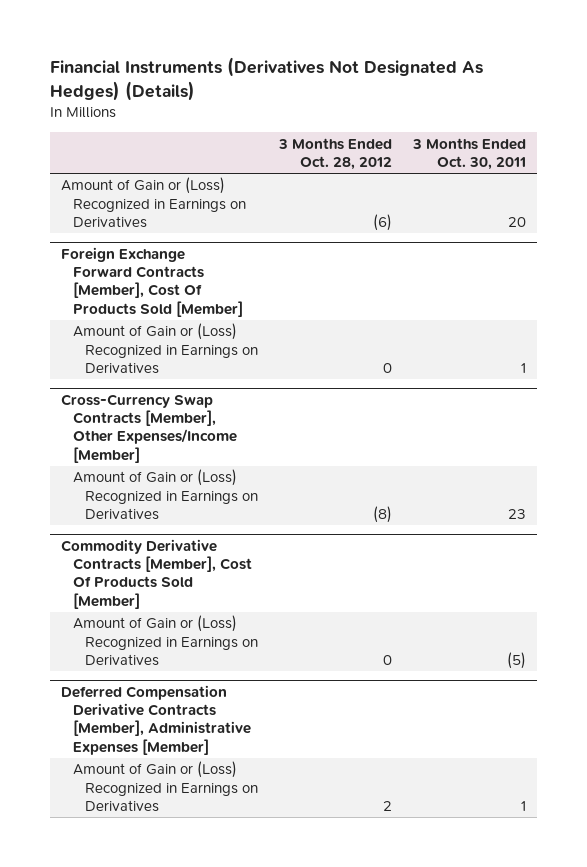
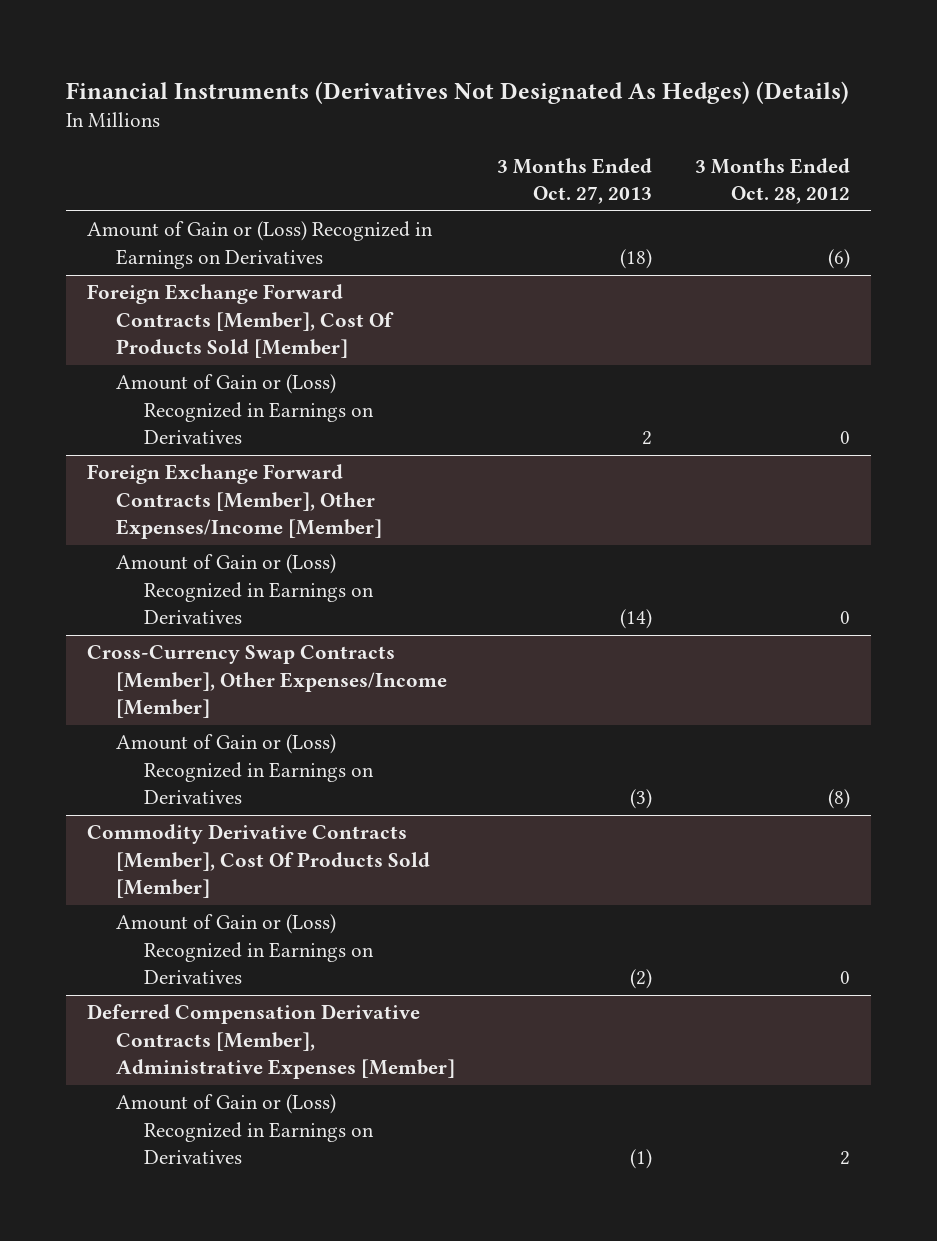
[412,137,527,171] 3 Months Ended Oct. 30, 2011 -> none
none -> [497,157,653,204] 3 Months Ended Oct. 27, 2013
none -> [87,464,382,540] Foreign Exchange Forward Contracts [Member], Other Expenses/Income [Member]
none -> [115,554,375,625] Amount of Gain or (Loss) Recognized in Earnings on Derivatives

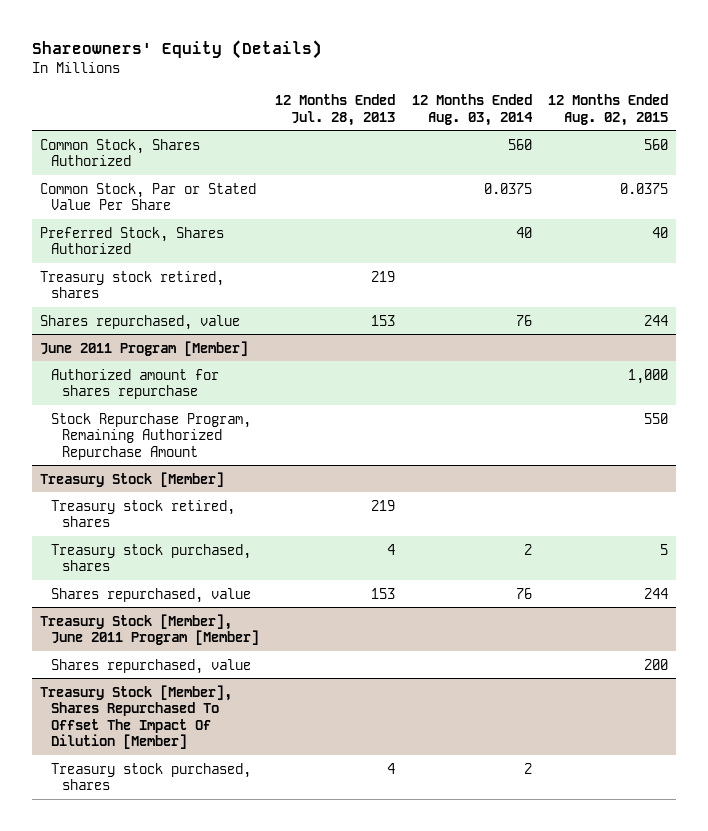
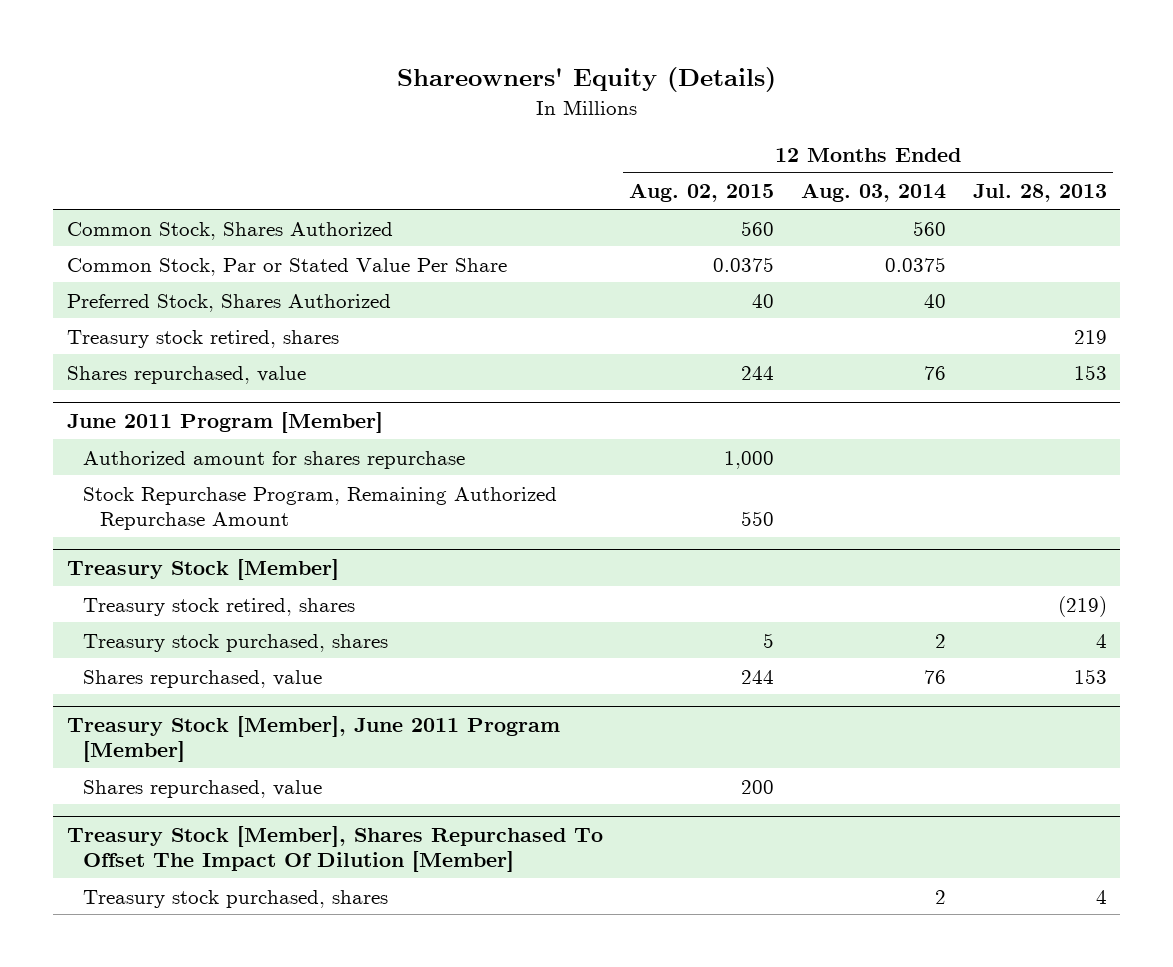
[371,499,396,511] 219 -> [1057,595,1107,617] (219)

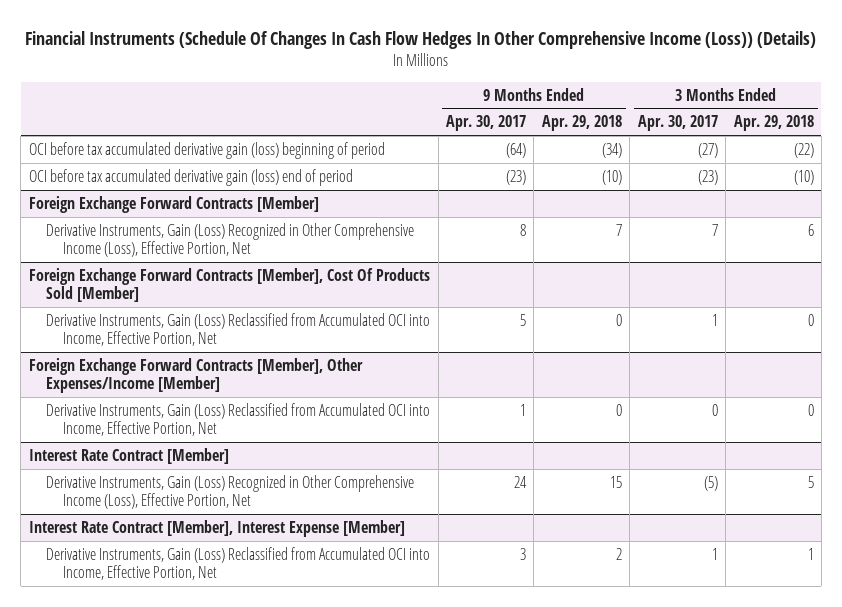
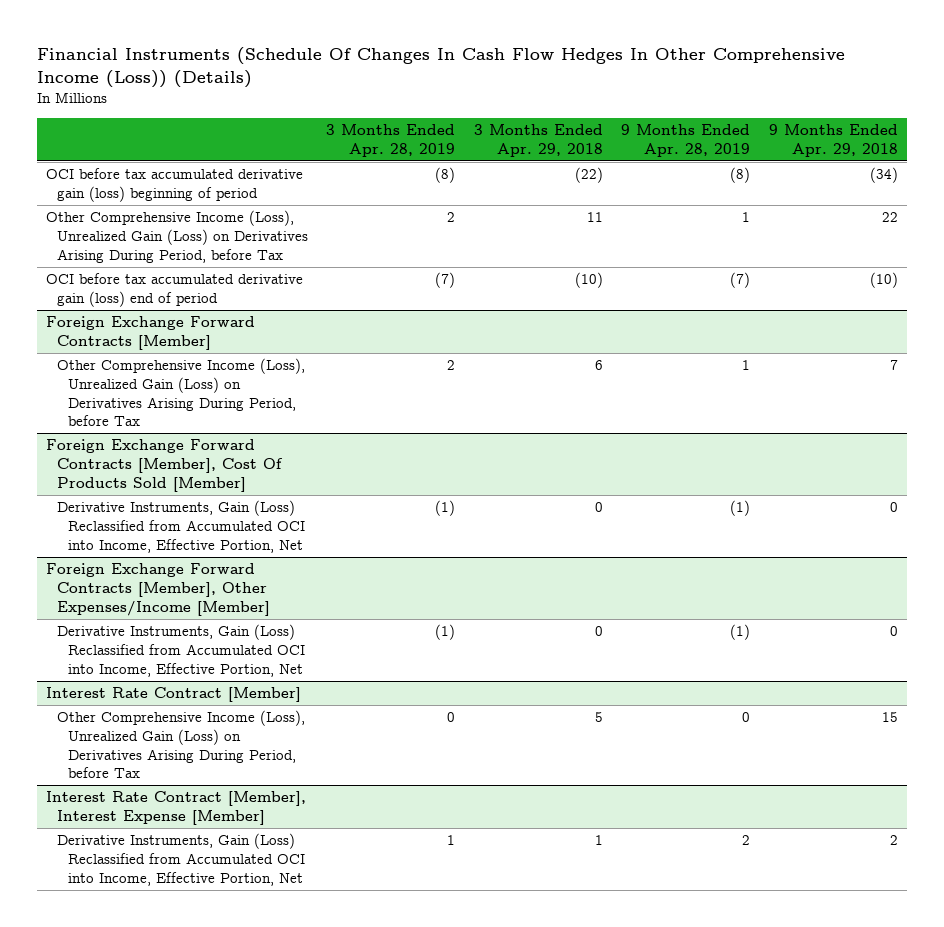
[445,115,526,132] Apr. 30, 2017 -> none
[637,115,718,132] Apr. 30, 2017 -> none
none -> [326,123,456,157] 3 Months Ended Apr. 28, 2019
none -> [621,123,751,157] 9 Months Ended Apr. 28, 2019
none -> [45,210,308,263] Other Comprehensive Income (Loss), Unrealized Gain (Loss) on Derivatives Arising During Period, before Tax
[46,222,415,258] Derivative Instruments, Gain (Loss) Recognized in Other Comprehensive Income (Loss), Effective Portion, Net -> none
none -> [56,358,305,427] Other Comprehensive Income (Loss), Unrealized Gain (Loss) on Derivatives Arising During Period, before Tax
[46,474,415,510] Derivative Instruments, Gain (Loss) Recognized in Other Comprehensive Income (Loss), Effective Portion, Net -> [56,710,305,779] Other Comprehensive Income (Loss), Unrealized Gain (Loss) on Derivatives Arising During Period, before Tax

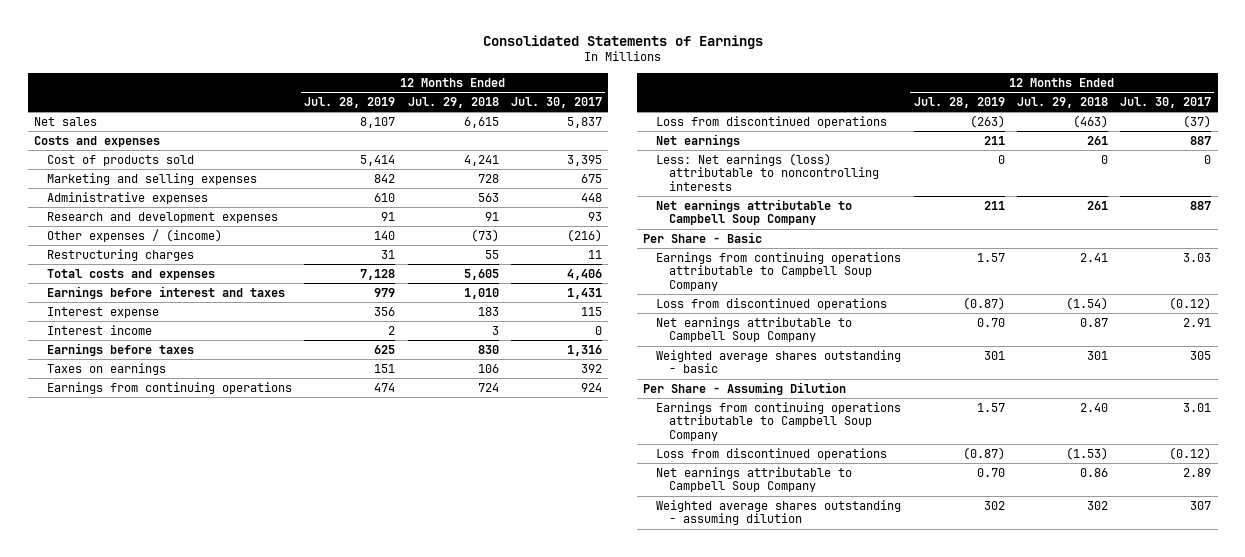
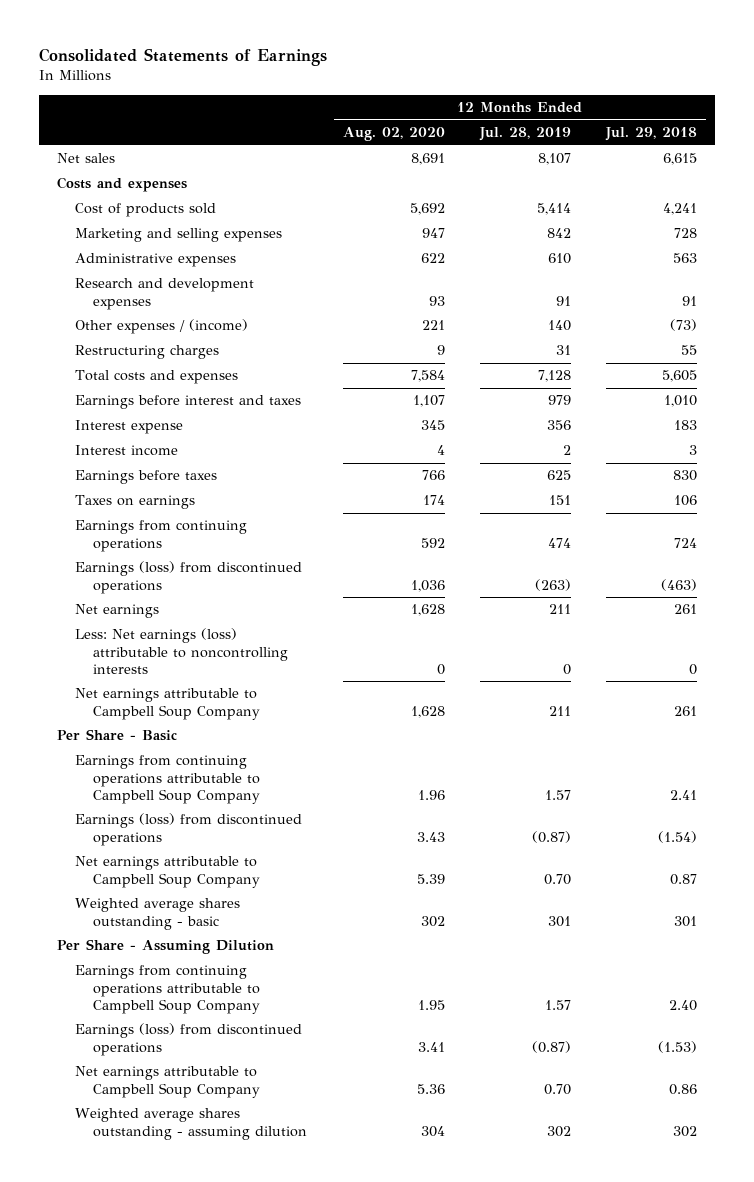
[510,96,602,108] Jul. 30, 2017 -> none
none -> [342,127,445,142] Aug. 02, 2020
[656,115,888,128] Loss from discontinued operations -> [74,561,302,594] Earnings (loss) from discontinued operations
[656,297,888,310] Loss from discontinued operations -> [74,813,302,846] Earnings (loss) from discontinued operations
[656,447,888,460] Loss from discontinued operations -> [74,1023,302,1056] Earnings (loss) from discontinued operations

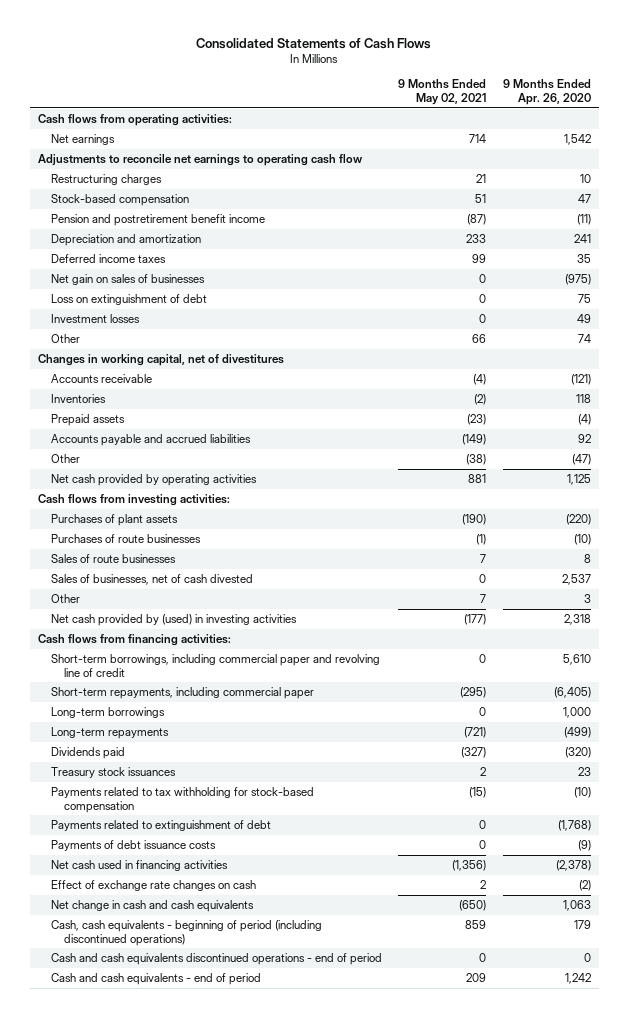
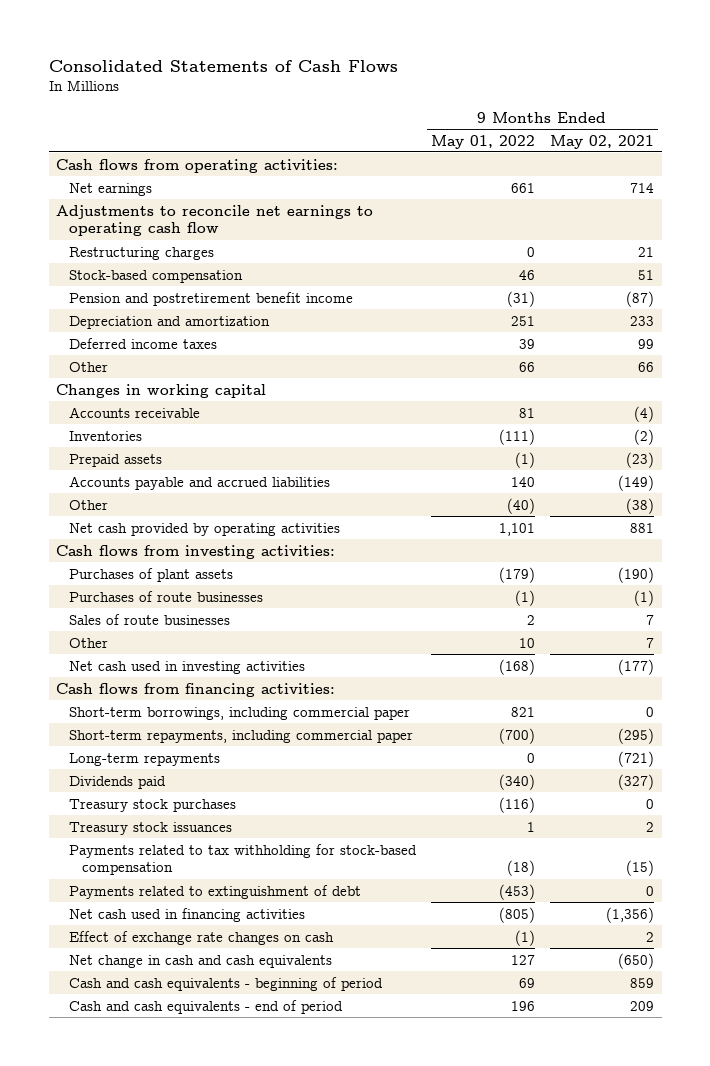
[502,79,591,106] 9 Months Ended Apr. 26, 2020 -> none
none -> [430,134,535,149] May 01, 2022
[51,273,206,285] Net gain on sales of businesses -> none
[51,293,208,305] Loss on extinguishment of debt -> none
[51,313,141,323] Investment losses -> none
[38,353,285,366] Changes in working capital, net of divestitures -> [56,383,267,398] Changes in working capital
[51,573,254,585] Sales of businesses, net of cash divested -> none
[51,613,298,626] Net cash provided by (used) in investing activities -> [68,660,305,674] Net cash used in investing activities
[51,653,381,677] Short-term borrowings, including commercial paper and revolving line of credit -> [68,706,410,720] Short-term borrowings, including commercial paper
[51,706,166,718] Long-term borrowings -> none
none -> [68,798,236,812] Treasury stock purchases
[51,839,217,851] Payments of debt issuance costs -> none
[51,952,383,965] Cash and cash equivalents discontinued operations - end of period -> none
[51,919,323,946] Cash, cash equivalents - beginning of period (including discontinued operations) -> [68,976,383,991] Cash and cash equivalents - beginning of period

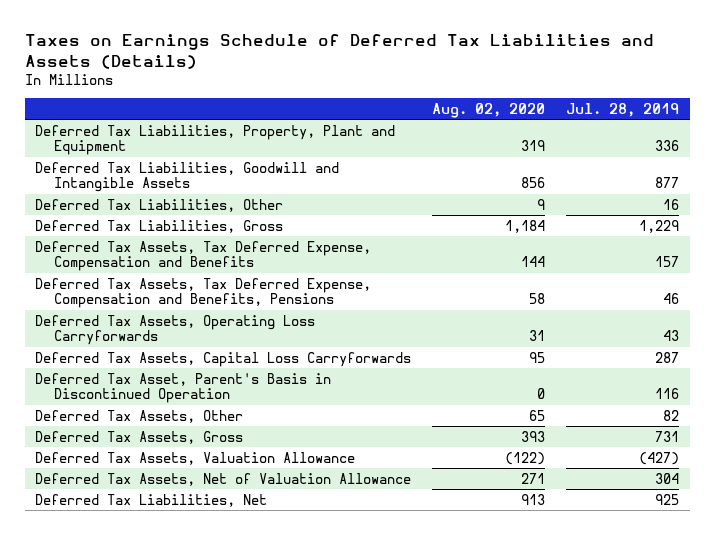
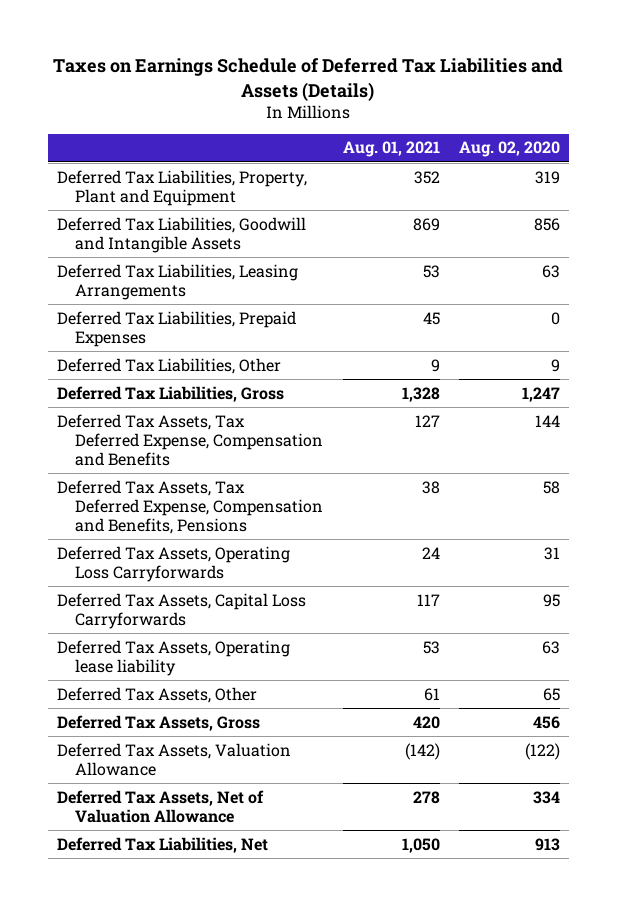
[566,102,680,117] Jul. 28, 2019 -> none
none -> [342,141,440,158] Aug. 01, 2021
none -> [57,263,299,300] Deferred Tax Liabilities, Leasing Arrangements
none -> [57,310,297,347] Deferred Tax Liabilities, Prepaid Expenses
[505,219,546,233] 1,184 -> [521,386,560,402] 1,247
[35,372,332,404] Deferred Tax Asset, Parent's Basis in Discontinued Operation -> none
none -> [57,639,291,676] Deferred Tax Assets, Operating lease liability
[521,430,546,442] 393 -> [532,715,560,729] 456
[521,472,546,484] 271 -> [532,790,560,804] 334

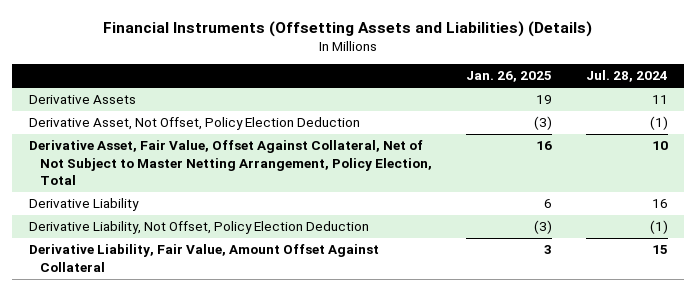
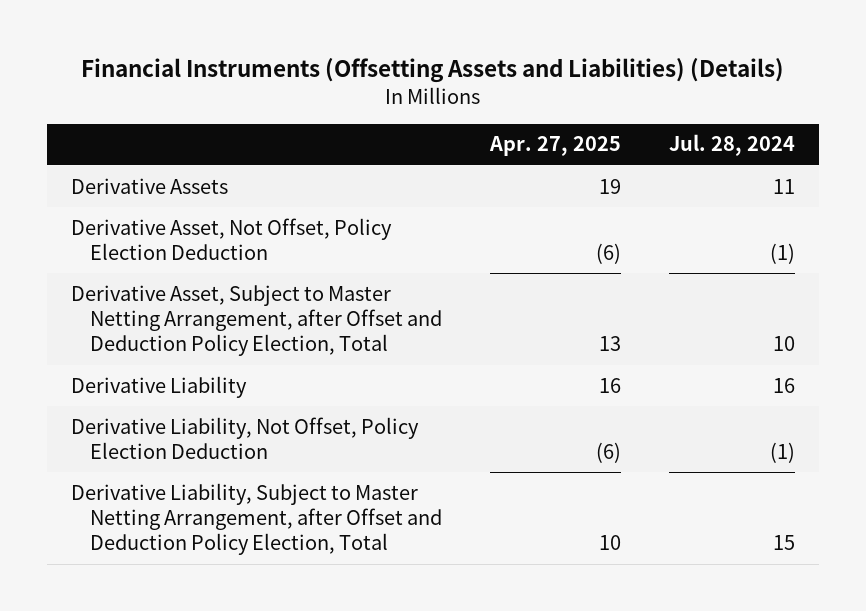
[465,71,552,83] Jan. 26, 2025 -> none
none -> [489,136,622,157] Apr. 27, 2025
[29,140,432,185] Derivative Asset, Fair Value, Offset Against Collateral, Net of Not Subject to Master Netting Arrangement, Policy Election, Total -> [70,284,443,357] Derivative Asset, Subject to Master Netting Arrangement, after Offset and Deduction Policy Election, Total
[29,244,380,272] Derivative Liability, Fair Value, Amount Offset Against Collateral -> none
none -> [70,482,443,556] Derivative Liability, Subject to Master Netting Arrangement, after Offset and Deduction Policy Election, Total

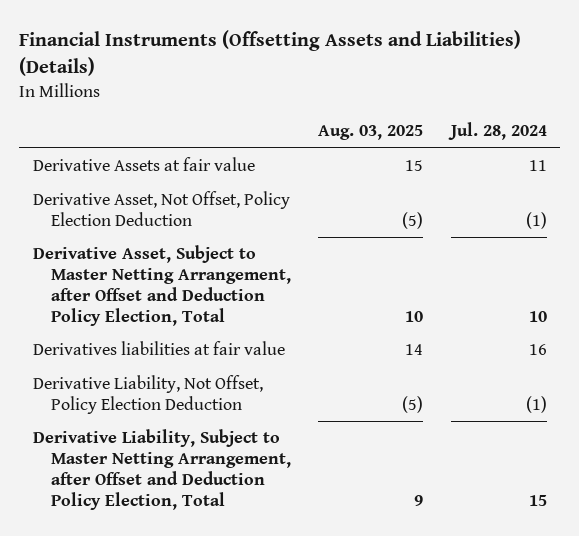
[489,136,622,157] Apr. 27, 2025 -> none
none -> [318,125,424,141] Aug. 03, 2025
[70,177,228,194] Derivative Assets -> none
none -> [32,157,255,172] Derivative Assets at fair value
[70,375,247,398] Derivative Liability -> none
none -> [32,341,285,356] Derivatives liabilities at fair value

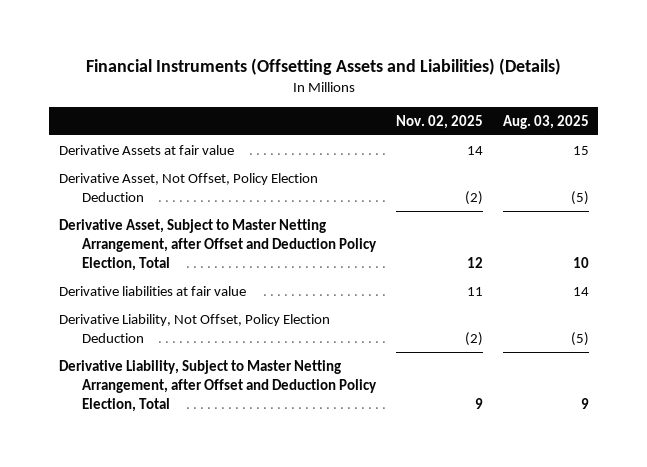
[447,122,547,141] Jul. 28, 2024 -> none
none -> [395,115,483,130] Nov. 02, 2025
[32,341,285,356] Derivatives liabilities at fair value -> [58,285,246,296] Derivative liabilities at fair value

